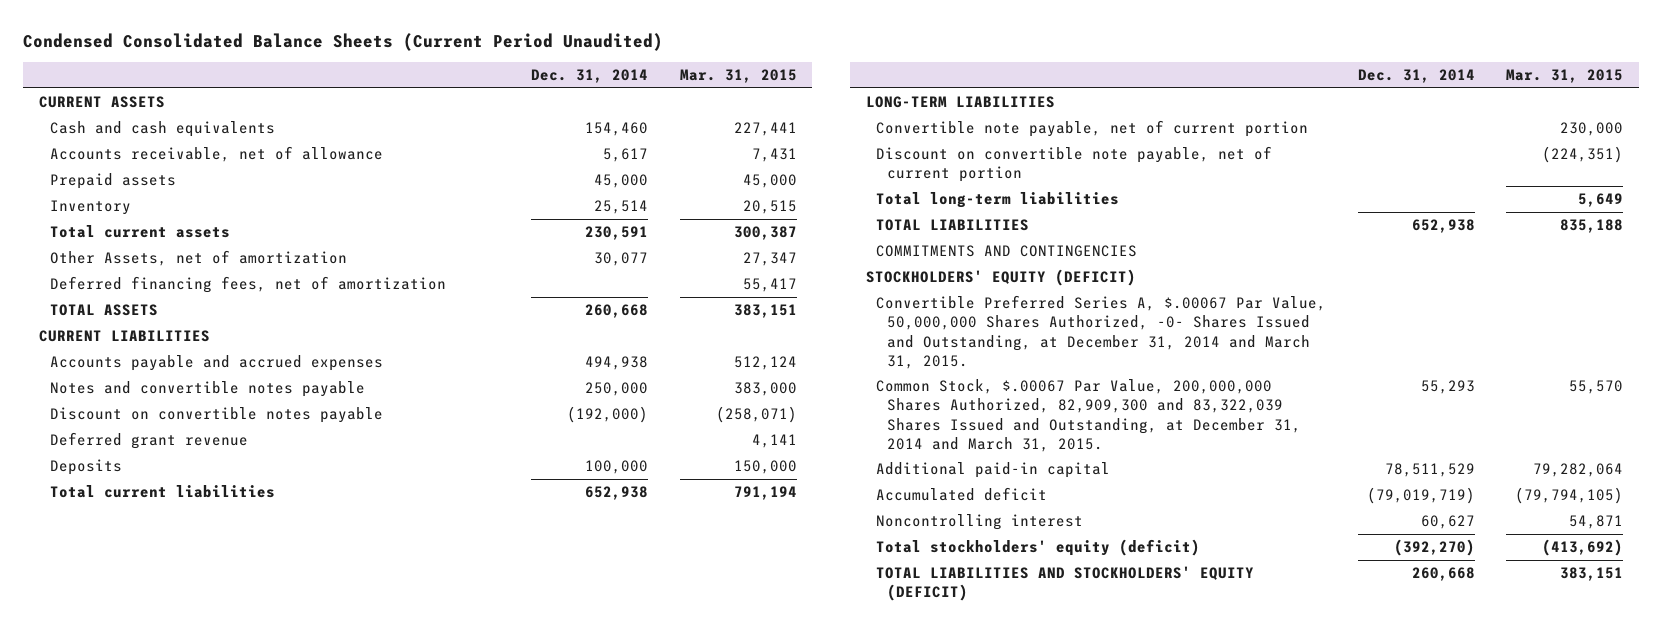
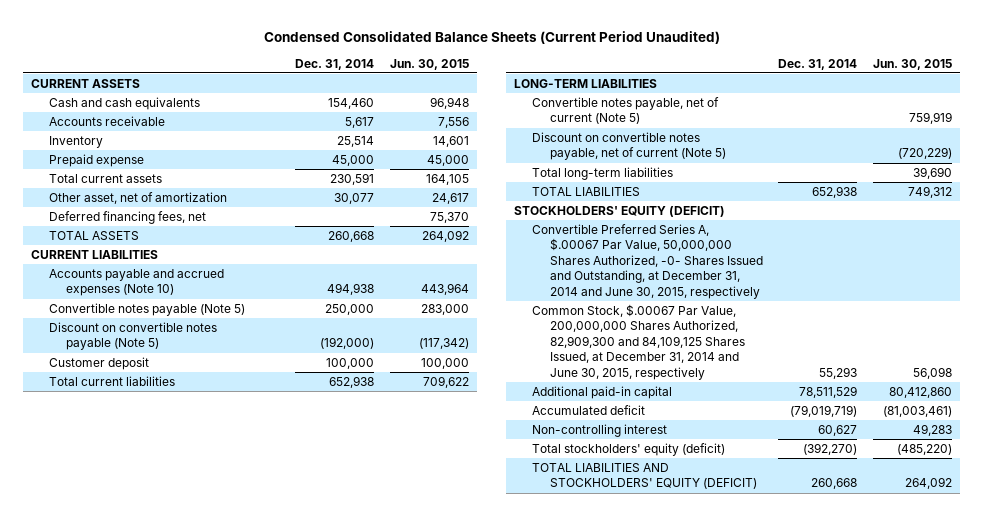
[679,68,797,83] Mar. 31, 2015 -> none
none -> [389,58,469,70] Jun. 30, 2015
[49,173,176,190] Prepaid assets -> none
[49,146,383,163] Accounts receivable, net of allowance -> [48,116,165,127] Accounts receivable
none -> [48,154,144,168] Prepaid expense
[49,250,347,267] Other Assets, net of amortization -> [48,192,227,205] Other asset, net of amortization
[49,276,446,294] Deferred financing fees, net of amortization -> [48,211,206,225] Deferred financing fees, net
[49,432,248,450] Deferred grant revenue -> none
[49,355,383,372] Accounts payable and accrued expenses -> [48,269,224,297] Accounts payable and accrued expenses (Note 10)
[49,381,365,398] Notes and convertible notes payable -> [48,303,245,317] Convertible notes payable (Note 5)
[49,407,383,424] Discount on convertible notes payable -> [48,322,217,351] Discount on convertible notes payable (Note 5)
[49,459,122,476] Deposits -> [48,357,149,371] Customer deposit
[876,120,1309,138] Convertible note payable, net of current portion -> [531,97,719,125] Convertible notes payable, net of current (Note 5)
[876,146,1273,183] Discount on convertible note payable, net of current portion -> [531,132,726,161] Discount on convertible notes payable, net of current (Note 5)
[876,245,1138,258] COMMITMENTS AND CONTINGENCIES -> none
[876,295,1327,369] Convertible Preferred Series A, $.00067 Par Value, 50,000,000 Shares Authorized, -0- Shares Issued and Outstanding, at December 31, 2014 and March 31, 2015. -> [531,224,763,299] Convertible Preferred Series A, $.00067 Par Value, 50,000,000 Shares Authorized, -0- Shares Issued and Outstanding, at December 31, 2014 and June 30, 2015, respectively
[876,379,1301,452] Common Stock, $.00067 Par Value, 200,000,000 Shares Authorized, 82,909,300 and 83,322,039 Shares Issued and Outstanding, at December 31, 2014 and March 31, 2015. -> [531,304,745,380] Common Stock, $.00067 Par Value, 200,000,000 Shares Authorized, 82,909,300 and 84,109,125 Shares Issued, at December 31, 2014 and June 30, 2015, respectively
[876,514,1084,531] Noncontrolling interest -> [531,424,667,438] Non-controlling interest

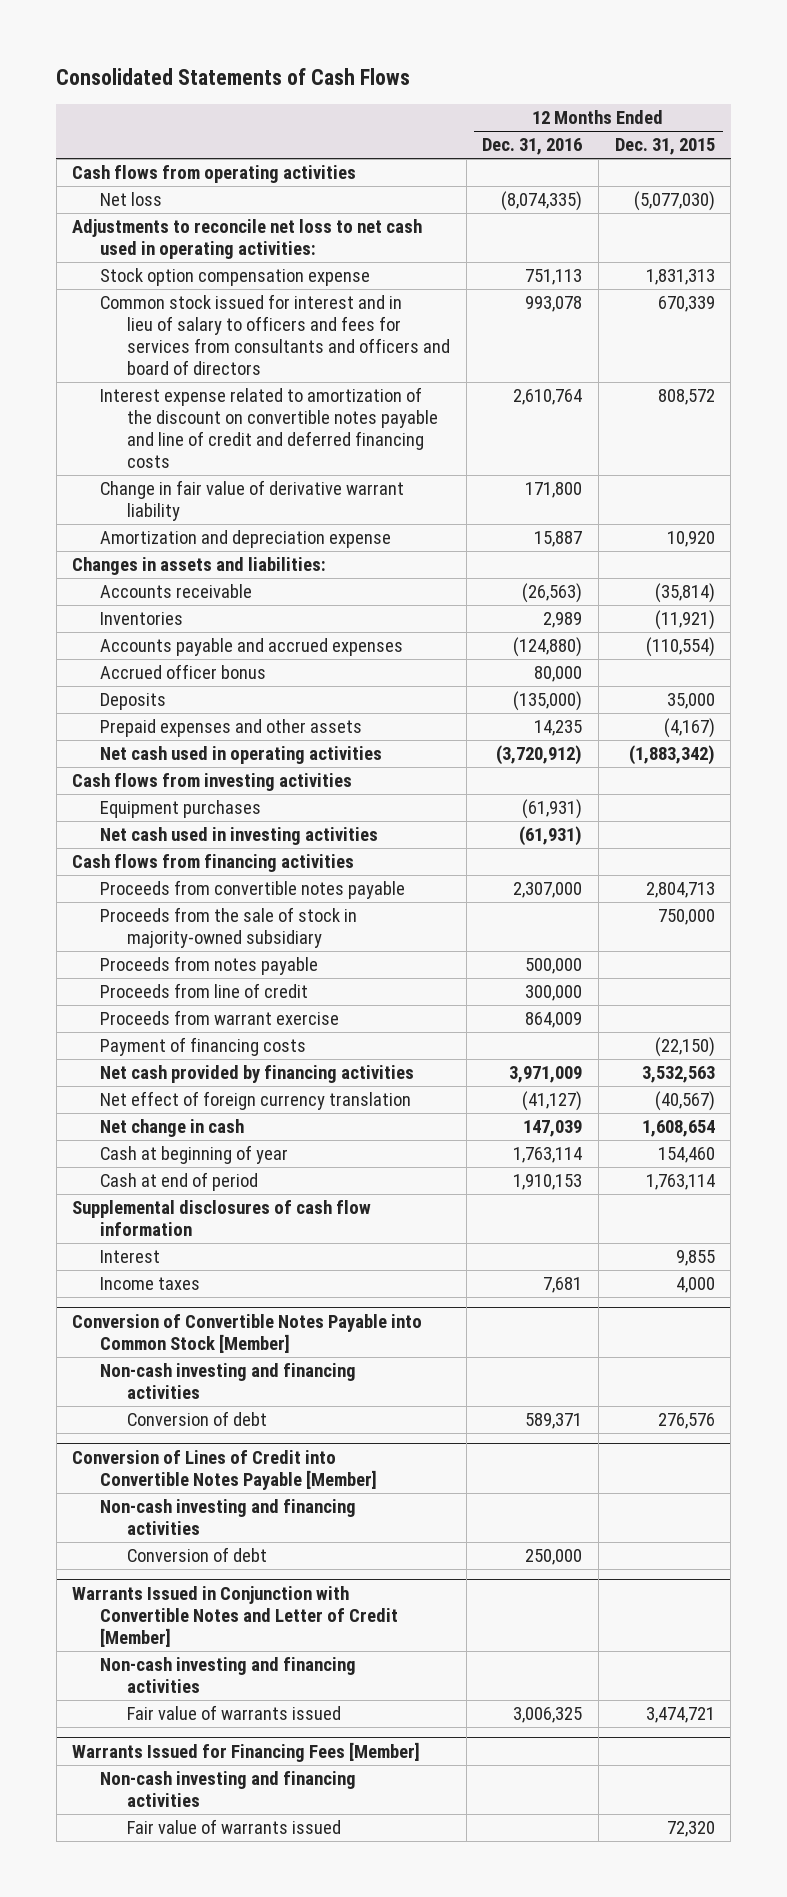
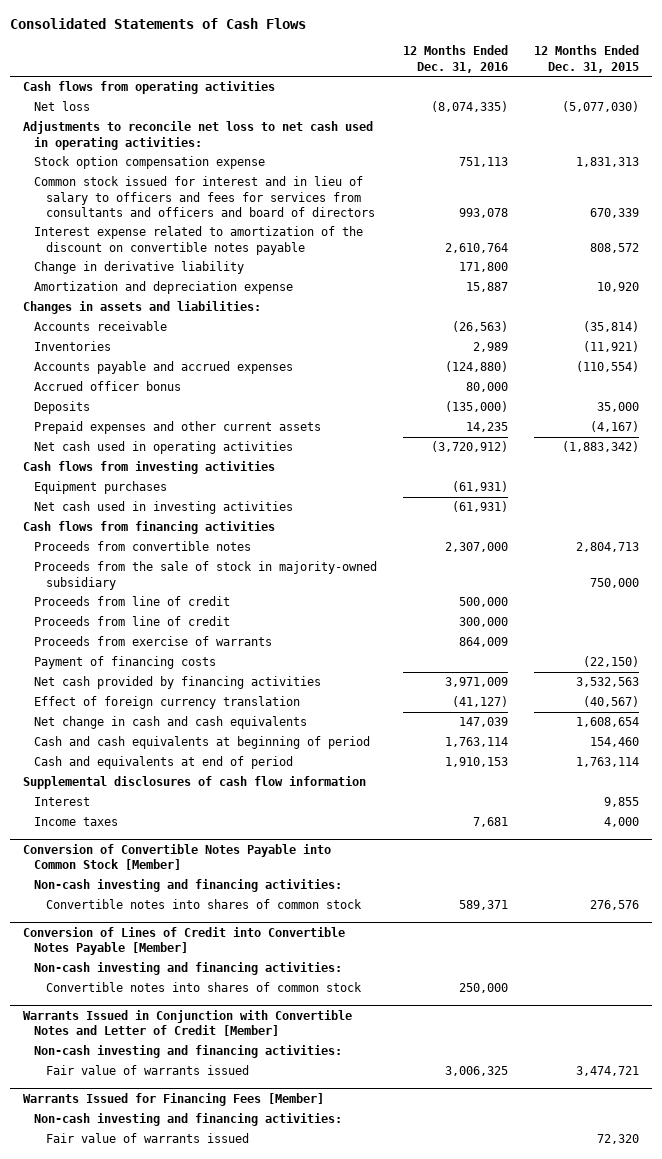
[99,387,438,468] Interest expense related to amortization of the discount on convertible notes payable and line of credit and deferred financing costs -> [34,226,364,255] Interest expense related to amortization of the discount on convertible notes payable
[99,480,404,522] Change in fair value of derivative warrant liability -> [34,261,245,275] Change in derivative liability
[99,719,362,738] Prepaid expenses and other assets -> [34,421,322,435] Prepaid expenses and other current assets
[99,880,405,900] Proceeds from convertible notes payable -> [34,541,252,552] Proceeds from convertible notes
[99,956,318,976] Proceeds from notes payable -> [34,596,231,607] Proceeds from line of credit
[99,1010,339,1026] Proceeds from warrant exercise -> [34,636,273,647] Proceeds from exercise of warrants
[99,1091,411,1111] Net effect of foreign currency translation -> [34,696,301,710] Effect of foreign currency translation
[99,1119,244,1138] Net change in cash -> [34,716,308,730] Net change in cash and cash equivalents
[99,1145,288,1165] Cash at beginning of year -> [34,736,371,750] Cash and cash equivalents at beginning of period
[99,1172,258,1192] Cash at end of period -> [34,756,294,770] Cash and equivalents at end of period
[99,1363,356,1400] Non-cash investing and financing activities -> [34,879,343,893] Non-cash investing and financing activities:
[126,1411,267,1427] Conversion of debt -> [45,899,362,910] Convertible notes into shares of common stock
[99,1499,356,1536] Non-cash investing and financing activities -> [34,962,343,976] Non-cash investing and financing activities:
[126,1547,267,1563] Conversion of debt -> [45,982,362,993] Convertible notes into shares of common stock
[99,1657,356,1694] Non-cash investing and financing activities -> [34,1045,343,1059] Non-cash investing and financing activities:
[99,1771,356,1808] Non-cash investing and financing activities -> [34,1113,343,1127] Non-cash investing and financing activities:

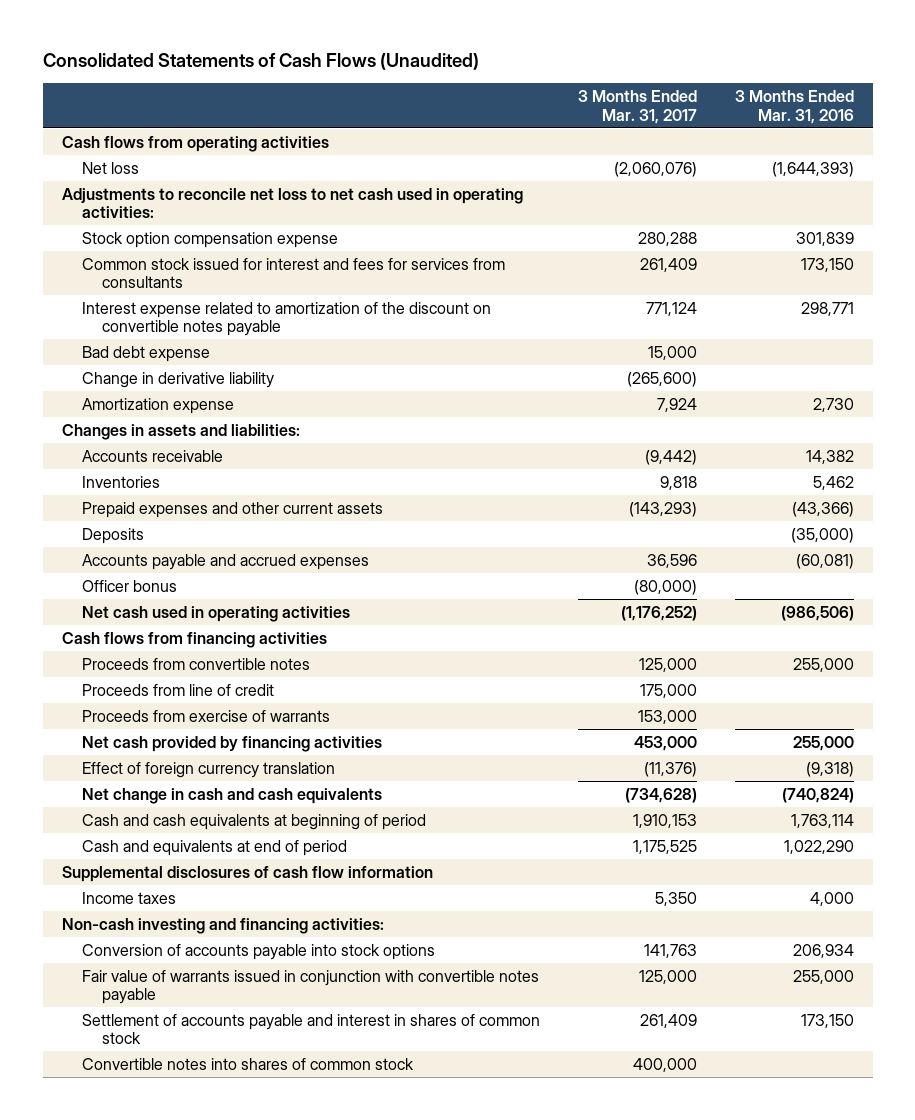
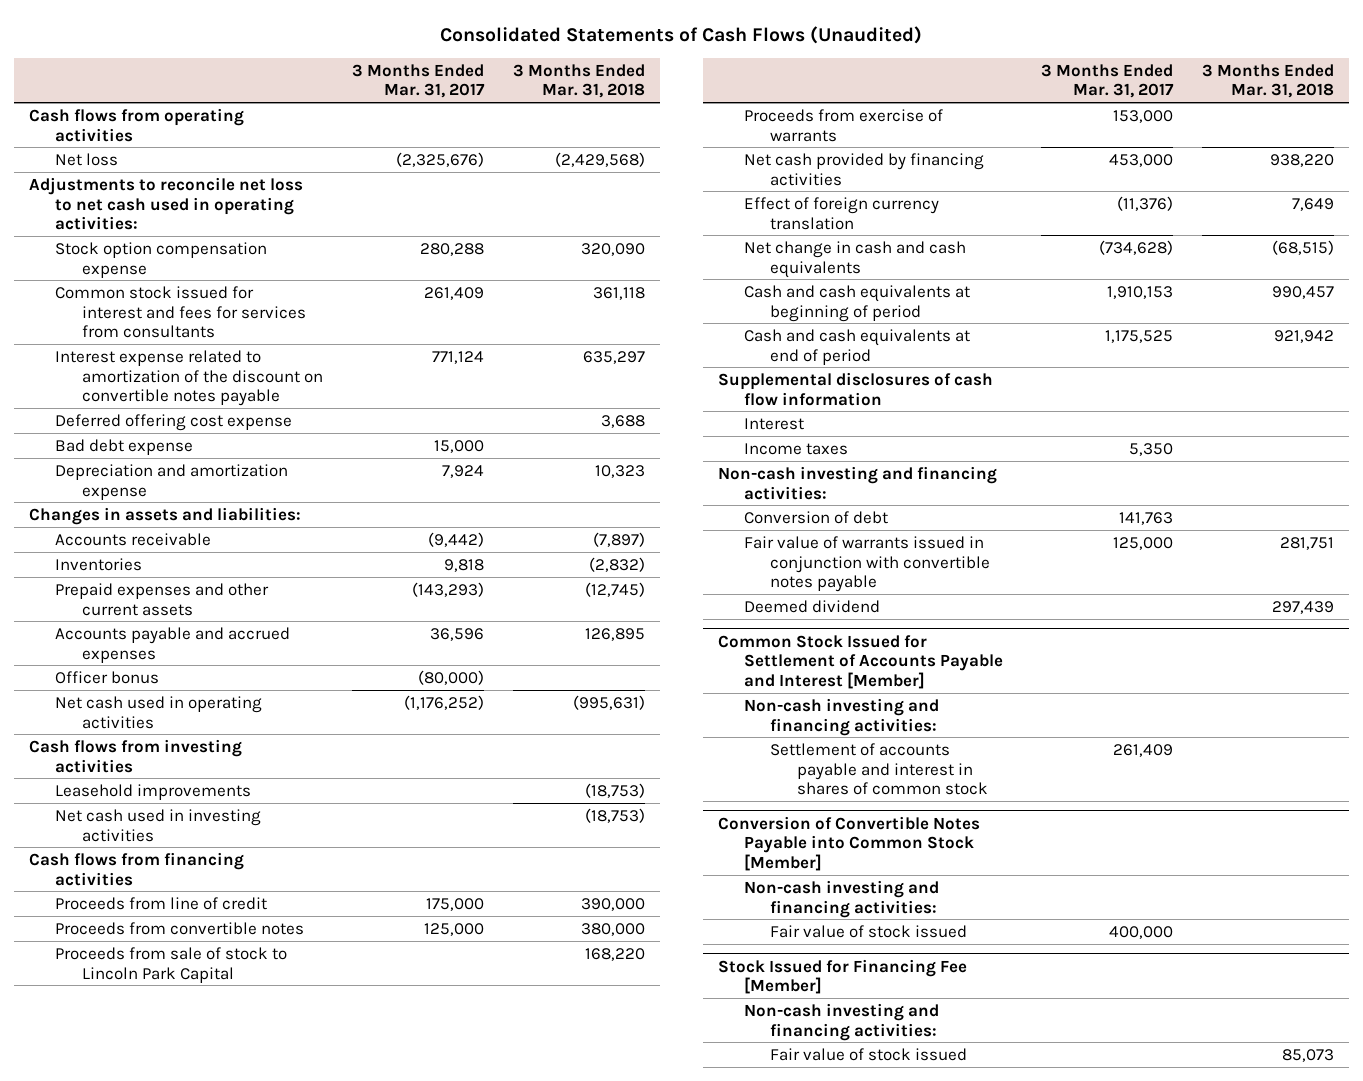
[734,90,854,124] 3 Months Ended Mar. 31, 2016 -> none
none -> [513,63,646,99] 3 Months Ended Mar. 31, 2018
[613,161,697,177] (2,060,076) -> [395,151,484,167] (2,325,676)
none -> [55,413,293,431] Deferred offering cost expense
[81,371,274,388] Change in derivative liability -> none
[81,397,234,414] Amortization expense -> [55,463,289,500] Depreciation and amortization expense
[81,527,144,544] Deposits -> none
none -> [28,738,242,773] Cash flows from investing activities
none -> [55,783,252,800] Leasehold improvements
none -> [55,808,262,842] Net cash used in investing activities
[81,657,310,670] Proceeds from convertible notes -> [55,921,305,935] Proceeds from convertible notes
none -> [55,946,288,983] Proceeds from sale of stock to Lincoln Park Capital
[81,839,347,856] Cash and equivalents at end of period -> [743,328,970,365] Cash and cash equivalents at end of period
none -> [743,417,804,430] Interest
[81,943,435,960] Conversion of accounts payable into stock options -> [743,510,888,524] Conversion of debt
none -> [743,599,880,613] Deemed dividend
none -> [717,634,1003,690] Common Stock Issued for Settlement of Accounts Payable and Interest [Member]
none -> [743,697,939,736] Non-cash investing and financing activities:
[81,1057,414,1070] Convertible notes into shares of common stock -> none
none -> [717,815,980,872] Conversion of Convertible Notes Payable into Common Stock [Member]
none -> [743,879,939,918] Non-cash investing and financing activities:
none -> [770,924,968,938] Fair value of stock issued
none -> [717,958,967,995] Stock Issued for Financing Fee [Member]
none -> [743,1002,939,1041] Non-cash investing and financing activities:
none -> [770,1047,968,1061] Fair value of stock issued

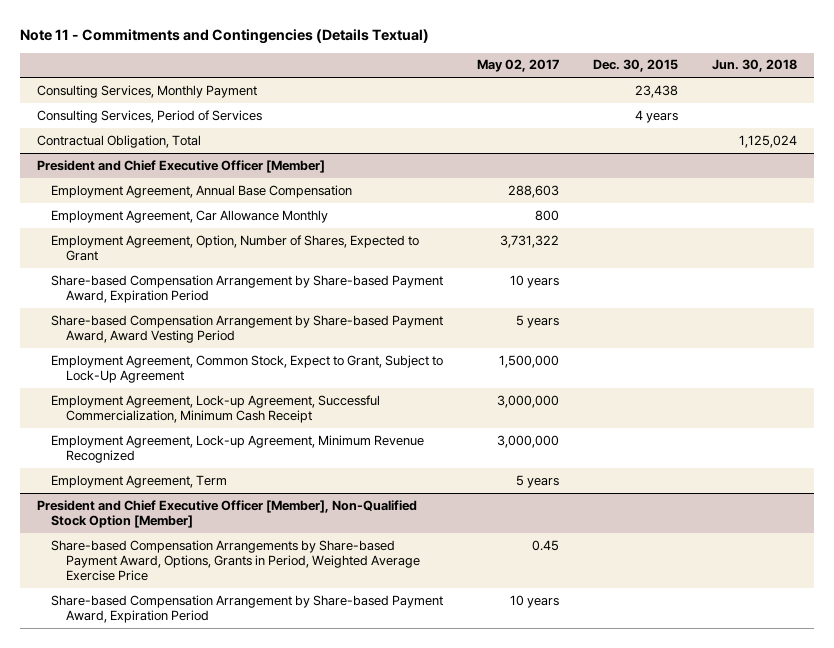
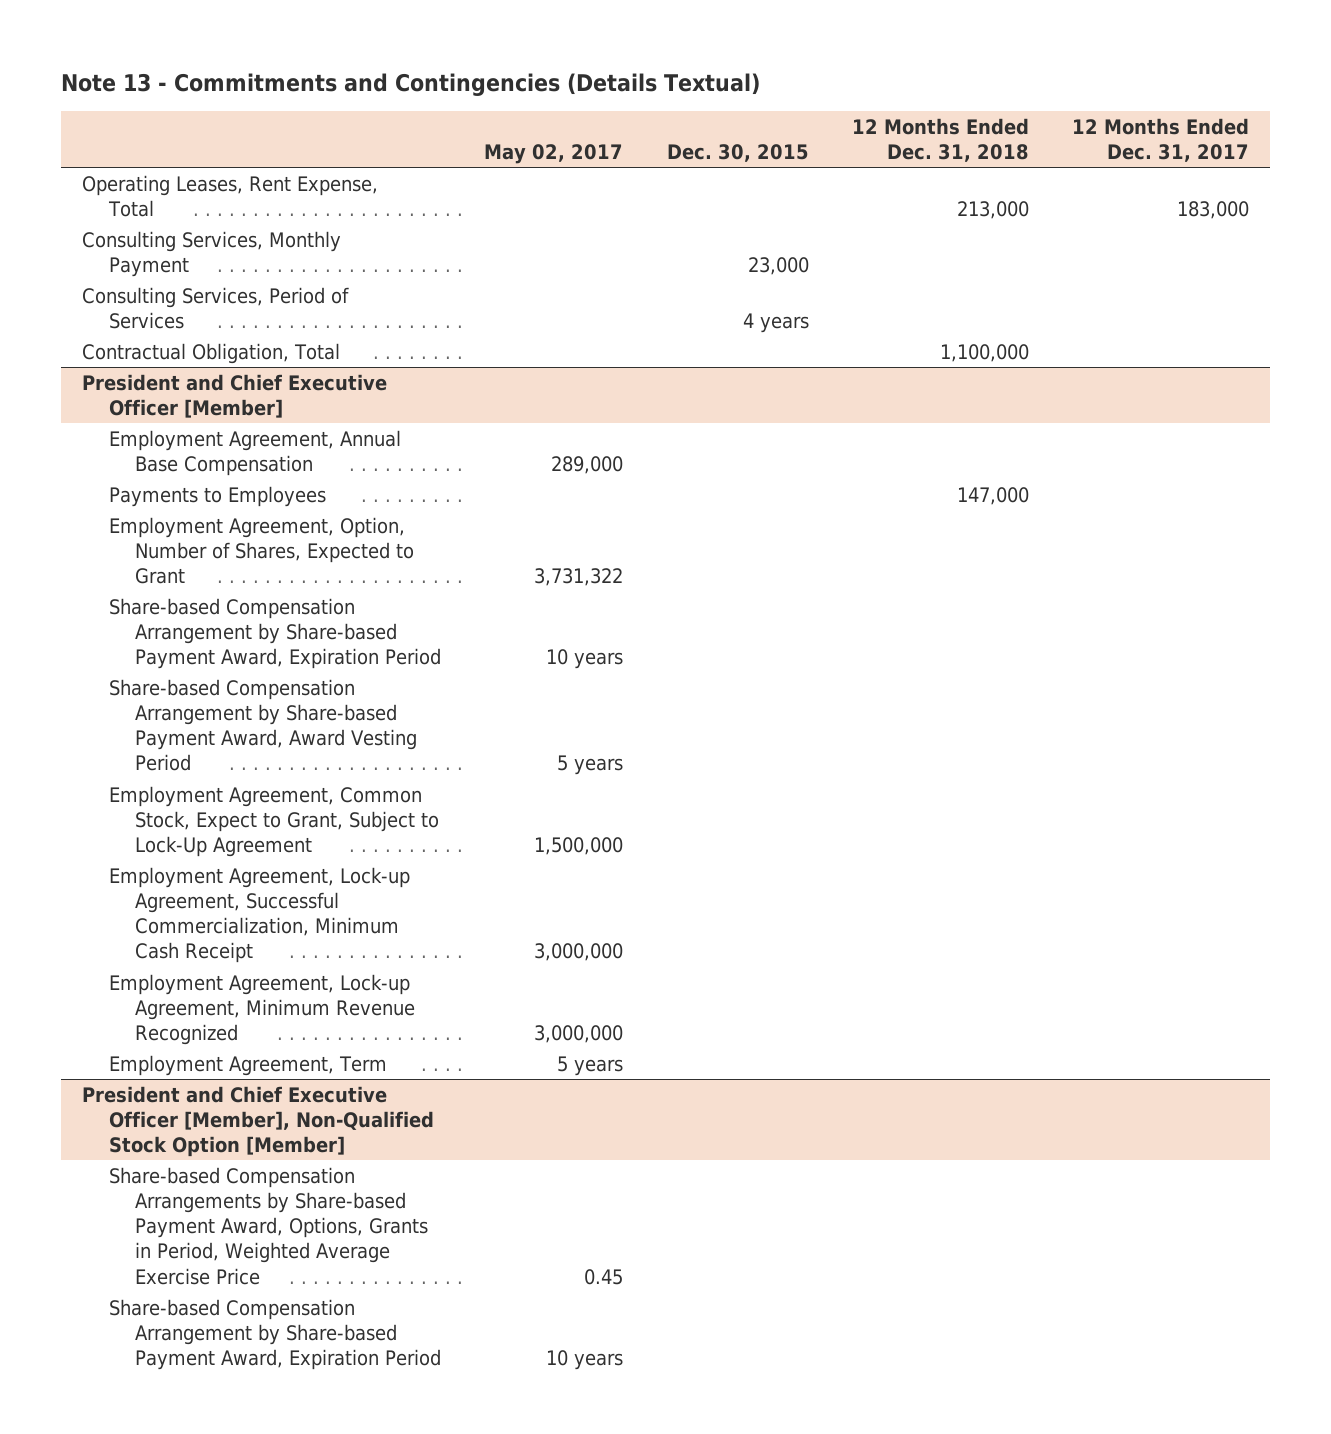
[19,28,429,44] Note 11 - Commitments and Contingencies (Details Textual) -> [60,73,760,97] Note 13 - Commitments and Contingencies (Details Textual)
[711,59,797,73] Jun. 30, 2018 -> none
none -> [851,118,1029,163] 12 Months Ended Dec. 31, 2018
none -> [1071,118,1249,163] 12 Months Ended Dec. 31, 2017
none -> [82,174,379,217] Operating Leases, Rent Expense, Total
[634,84,678,98] 23,438 -> [747,256,809,275] 23,000
[51,209,329,223] Employment Agreement, Car Allowance Monthly -> none
[508,184,560,198] 288,603 -> [551,455,624,474] 289,000
none -> [108,485,326,507] Payments to Employees

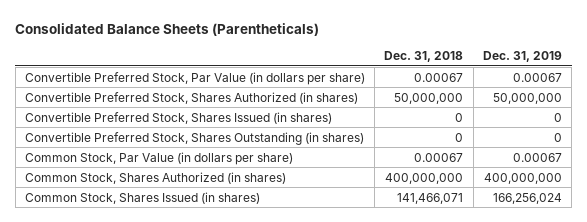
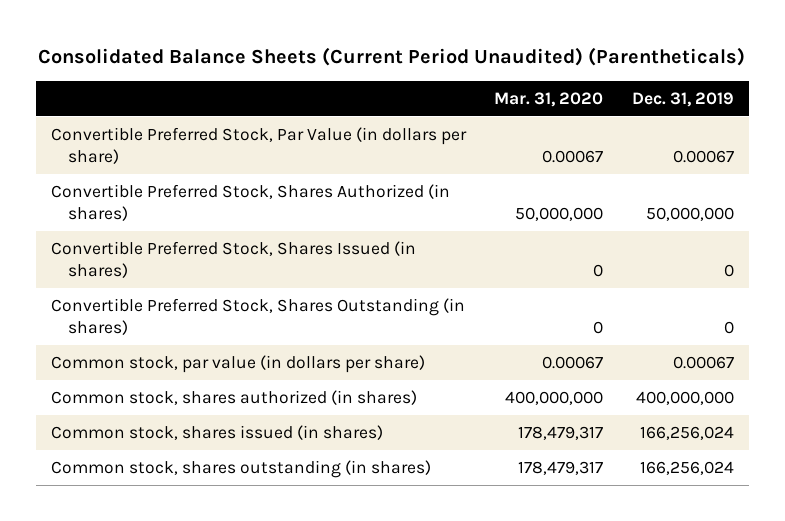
[15,22,320,36] Consolidated Balance Sheets (Parentheticals) -> [38,47,746,67] Consolidated Balance Sheets (Current Period Unaudited) (Parentheticals)
[384,51,464,63] Dec. 31, 2018 -> none
none -> [494,91,604,107] Mar. 31, 2020
[24,151,293,165] Common Stock, Par Value (in dollars per share) -> [50,354,425,373] Common stock, par value (in dollars per share)
[24,171,286,184] Common Stock, Shares Authorized (in shares) -> [50,389,417,405] Common stock, shares authorized (in shares)
[24,191,260,204] Common Stock, Shares Issued (in shares) -> [50,424,383,440] Common stock, shares issued (in shares)
none -> [50,459,431,478] Common stock, shares outstanding (in shares)

